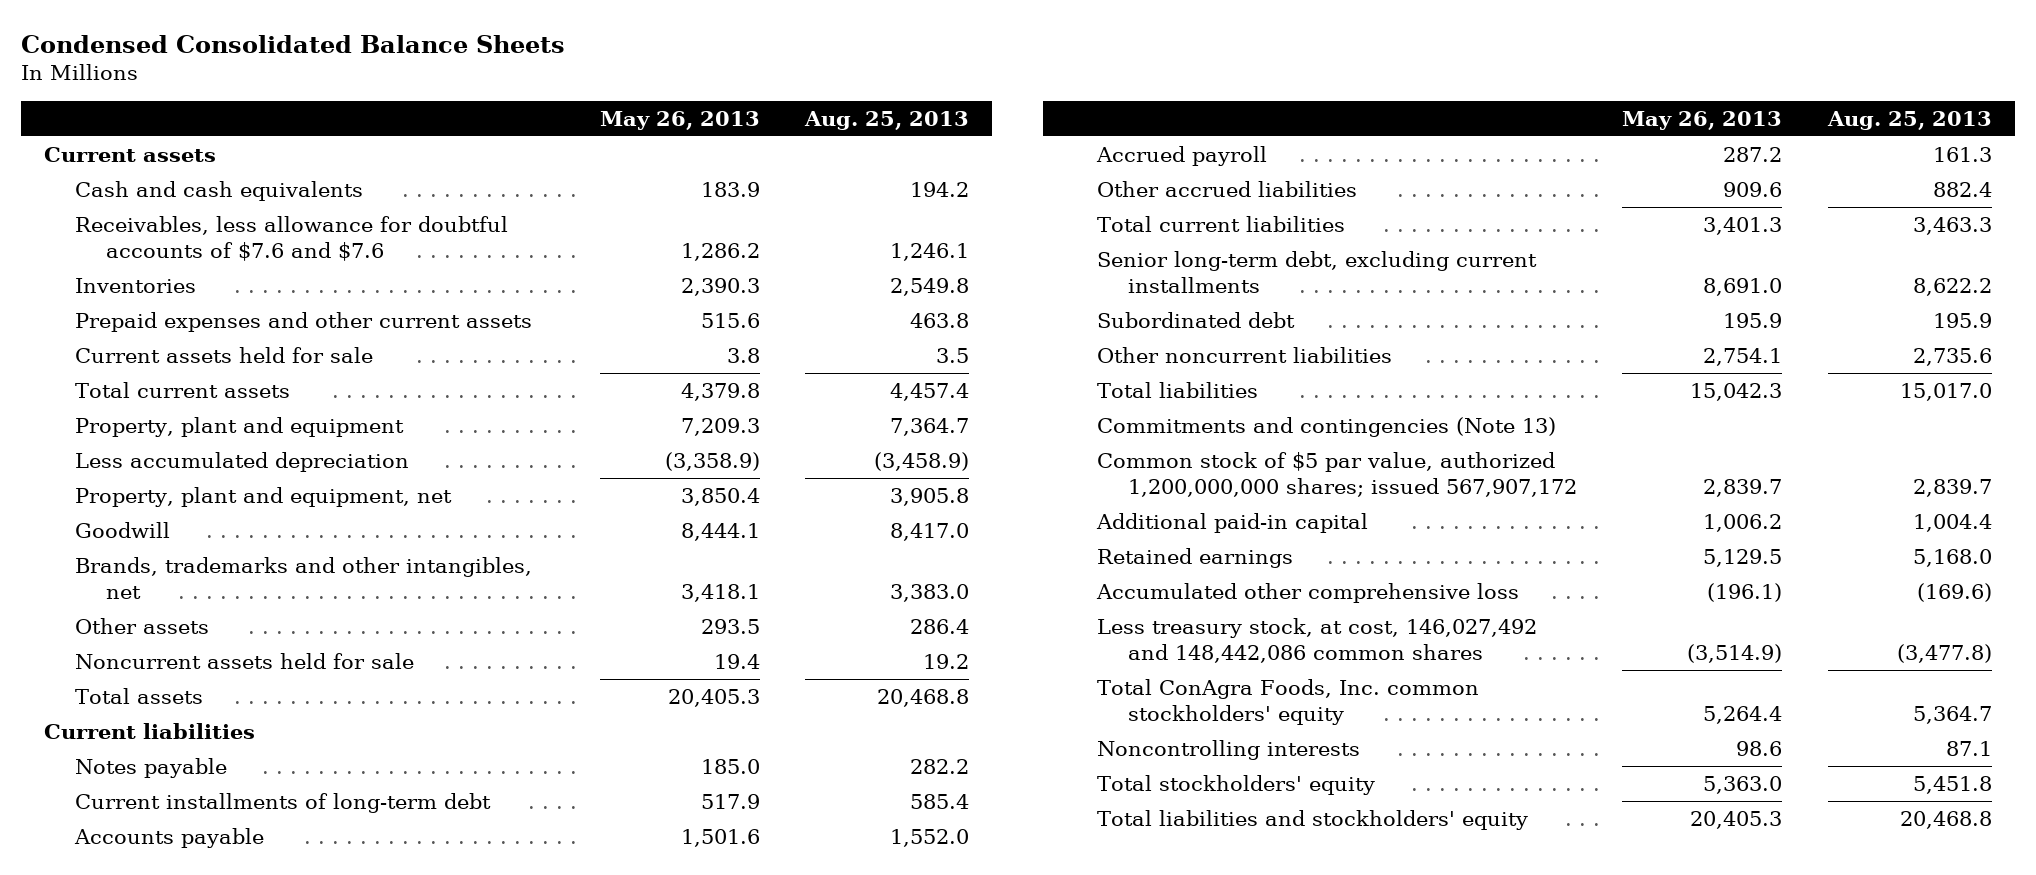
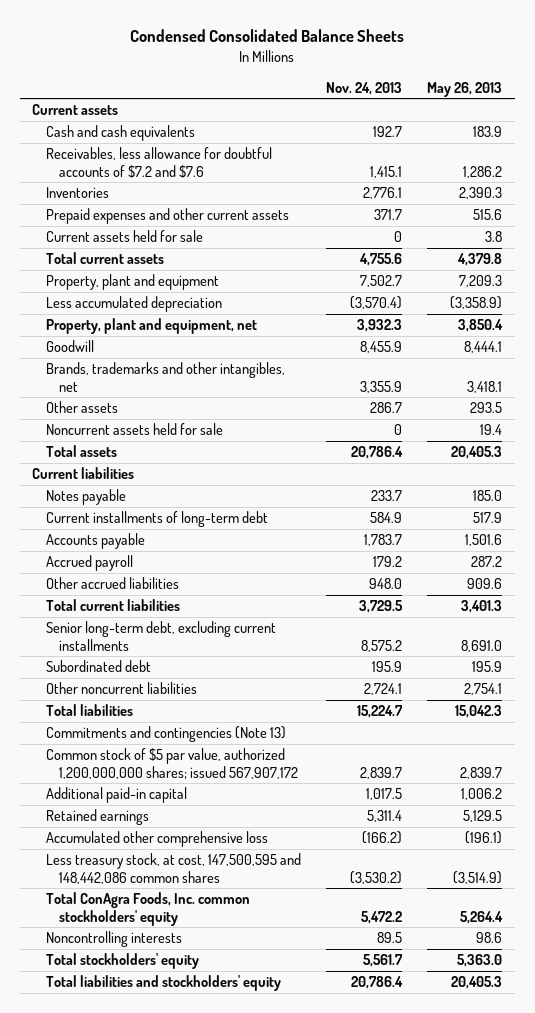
[804,110,970,130] Aug. 25, 2013 -> none
none -> [326,81,403,95] Nov. 24, 2013
[74,215,508,262] Receivables, less allowance for doubtful accounts of $7.6 and $7.6 -> [45,147,272,178] Receivables, less allowance for doubtful accounts of $7.2 and $7.6
[1097,617,1538,664] Less treasury stock, at cost, 146,027,492 and 148,442,086 common shares -> [45,853,301,884] Less treasury stock, at cost, 147,500,595 and 148,442,086 common shares

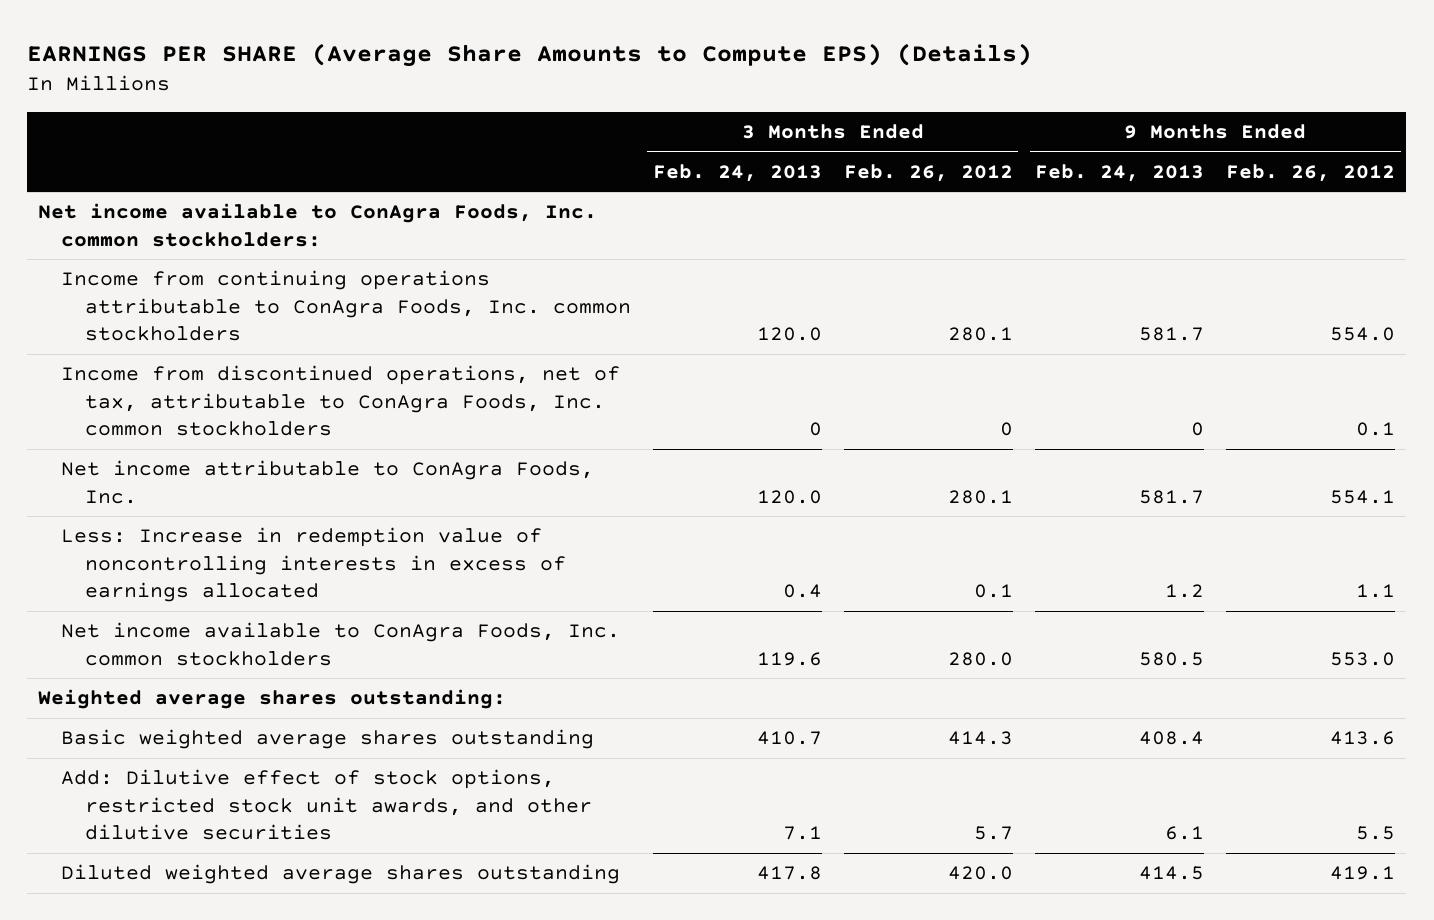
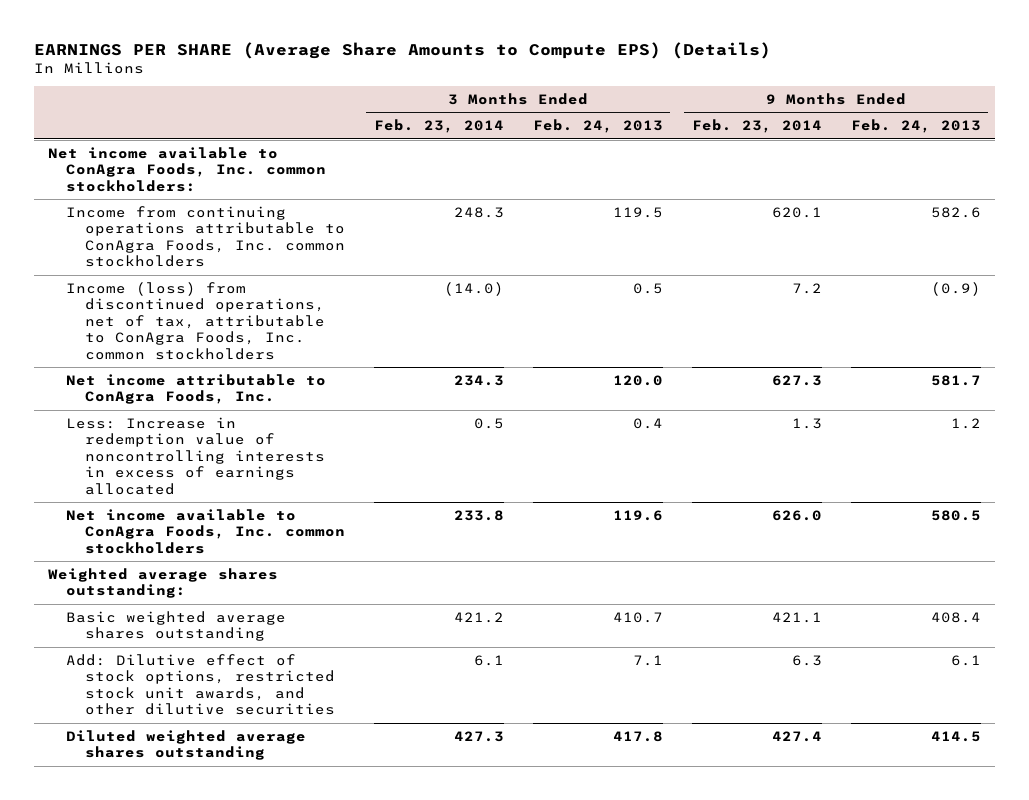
[843,163,1013,182] Feb. 26, 2012 -> none
[1226,163,1396,182] Feb. 26, 2012 -> none
none -> [373,119,504,134] Feb. 23, 2014
none -> [691,119,822,134] Feb. 23, 2014
[756,327,822,342] 120.0 -> [612,206,663,218] 119.5
[1139,327,1205,342] 581.7 -> [930,206,981,218] 582.6
[61,365,621,437] Income from discontinued operations, net of tax, attributable to ConAgra Foods, Inc. common stockholders -> [66,281,325,360] Income (loss) from discontinued operations, net of tax, attributable to ConAgra Foods, Inc. common stockholders
[808,422,822,437] 0 -> [632,282,663,294] 0.5
[1191,422,1205,437] 0 -> [930,281,981,296] (0.9)

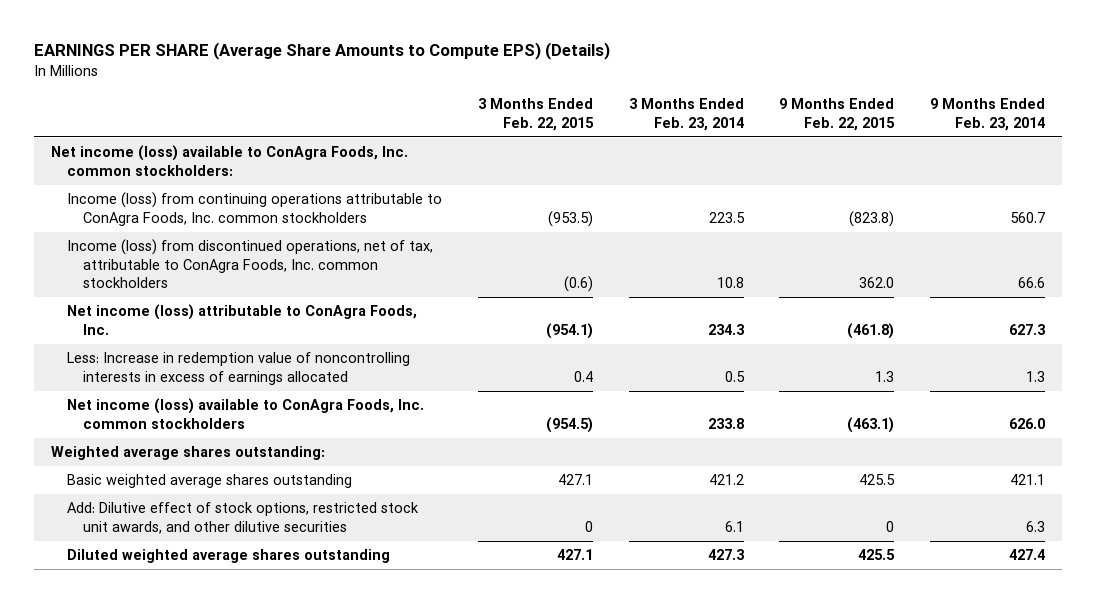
[532,119,663,134] Feb. 24, 2013 -> none
[850,119,981,134] Feb. 24, 2013 -> none
none -> [477,98,594,131] 3 Months Ended Feb. 22, 2015
none -> [779,98,896,131] 9 Months Ended Feb. 22, 2015
[48,146,327,192] Net income available to ConAgra Foods, Inc. common stockholders: -> [51,145,409,176] Net income (loss) available to ConAgra Foods, Inc. common stockholders:
[66,205,345,268] Income from continuing operations attributable to ConAgra Foods, Inc. common stockholders -> [67,192,443,226] Income (loss) from continuing operations attributable to ConAgra Foods, Inc. common stockholders
[453,206,504,218] 248.3 -> [708,211,745,223] 223.5
[771,206,822,218] 620.1 -> [1009,211,1045,223] 560.7
[443,281,504,296] (14.0) -> [716,277,744,289] 10.8
[791,282,822,294] 7.2 -> [1017,277,1045,289] 66.6
[66,373,327,405] Net income attributable to ConAgra Foods, Inc. -> [67,304,418,335] Net income (loss) attributable to ConAgra Foods, Inc.
[66,508,345,554] Net income available to ConAgra Foods, Inc. common stockholders -> [67,398,425,429] Net income (loss) available to ConAgra Foods, Inc. common stockholders

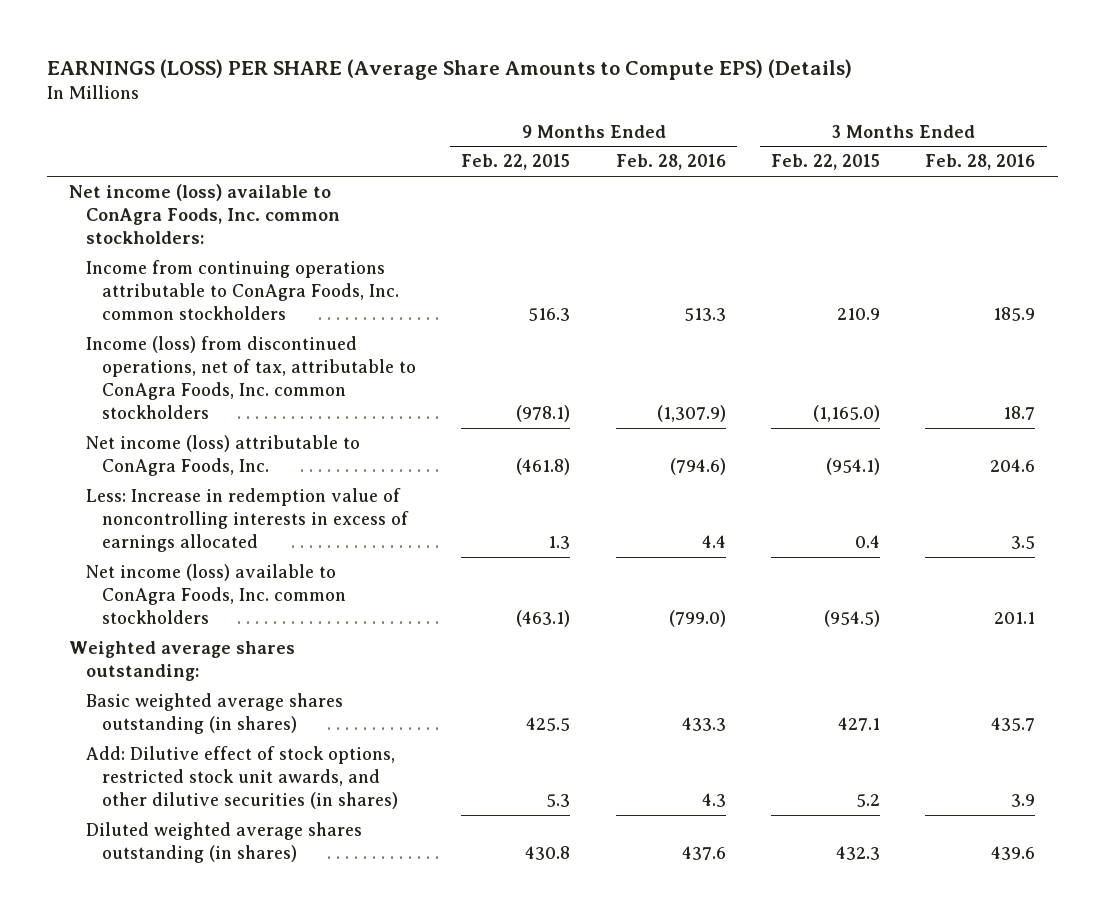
[33,42,610,61] EARNINGS PER SHARE (Average Share Amounts to Compute EPS) (Details) -> [46,58,852,80] EARNINGS (LOSS) PER SHARE (Average Share Amounts to Compute EPS) (Details)
[628,98,744,131] 3 Months Ended Feb. 23, 2014 -> none
[929,98,1045,131] 9 Months Ended Feb. 23, 2014 -> none
none -> [615,154,726,171] Feb. 28, 2016
none -> [925,154,1036,171] Feb. 28, 2016
[67,192,443,226] Income (loss) from continuing operations attributable to ConAgra Foods, Inc. common stockholders -> [85,260,400,320] Income from continuing operations attributable to ConAgra Foods, Inc. common stockholders
[547,210,593,227] (953.5) -> [836,307,880,320] 210.9
[849,210,895,227] (823.8) -> [528,307,571,321] 516.3
[563,276,593,293] (0.6) -> [812,404,880,422] (1,165.0)
[859,277,895,289] 362.0 -> [516,404,571,422] (978.1)
[67,474,353,489] Basic weighted average shares outstanding -> [85,693,343,734] Basic weighted average shares outstanding (in shares)
[67,502,420,534] Add: Dilutive effect of stock options, restricted stock unit awards, and other dilutive securities -> [85,746,399,809] Add: Dilutive effect of stock options, restricted stock unit awards, and other dilutive securities (in shares)
[584,520,593,532] 0 -> [855,793,880,807] 5.2
[886,520,895,532] 0 -> [546,793,571,807] 5.3
[67,549,391,564] Diluted weighted average shares outstanding -> [85,822,362,863] Diluted weighted average shares outstanding (in shares)
[556,549,593,561] 427.1 -> [835,845,880,860] 432.3
[858,549,896,561] 425.5 -> [525,845,571,860] 430.8

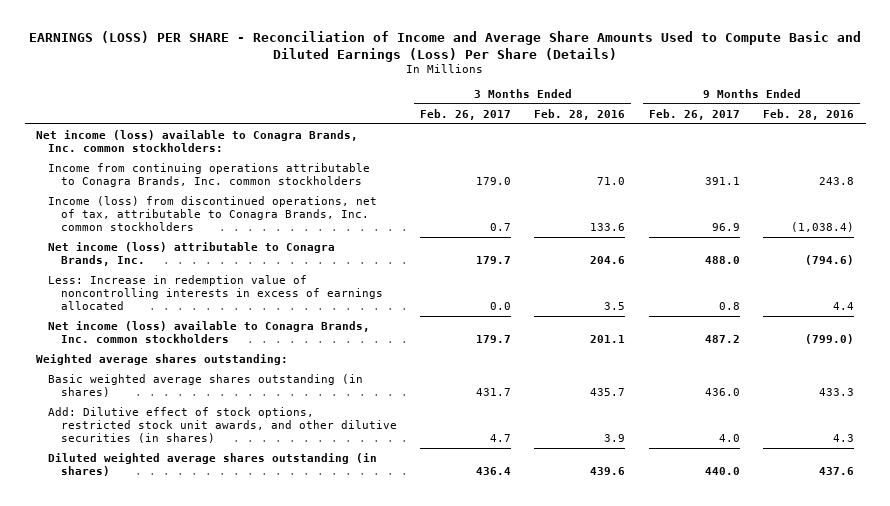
[46,58,852,80] EARNINGS (LOSS) PER SHARE (Average Share Amounts to Compute EPS) (Details) -> [29,30,862,62] EARNINGS (LOSS) PER SHARE - Reconciliation of Income and Average Share Amounts Used to Compute Basic and Diluted Earnings (Loss) Per Share (Details)
[461,154,571,171] Feb. 22, 2015 -> none
[770,154,880,171] Feb. 22, 2015 -> none
none -> [420,108,512,120] Feb. 26, 2017
none -> [648,108,740,120] Feb. 26, 2017
[69,184,340,244] Net income (loss) available to ConAgra Foods, Inc. common stockholders: -> [36,129,359,152] Net income (loss) available to Conagra Brands, Inc. common stockholders:
[85,260,400,320] Income from continuing operations attributable to ConAgra Foods, Inc. common stockholders -> [48,162,371,187] Income from continuing operations attributable to Conagra Brands, Inc. common stockholders
[683,307,726,321] 513.3 -> [819,176,855,185] 243.8
[993,306,1036,321] 185.9 -> [597,176,626,185] 71.0
[85,336,417,419] Income (loss) from discontinued operations, net of tax, attributable to ConAgra Foods, Inc. common stockholders -> [48,195,378,232] Income (loss) from discontinued operations, net of tax, attributable to Conagra Brands, Inc. common stockholders
[656,404,726,422] (1,307.9) -> [791,222,855,233] (1,038.4)
[1003,405,1036,420] 18.7 -> [590,223,626,232] 133.6
[85,435,360,476] Net income (loss) attributable to ConAgra Foods, Inc. -> [48,241,336,266] Net income (loss) attributable to Conagra Brands, Inc.
[85,564,347,624] Net income (loss) available to ConAgra Foods, Inc. common stockholders -> [48,320,371,343] Net income (loss) available to Conagra Brands, Inc. common stockholders

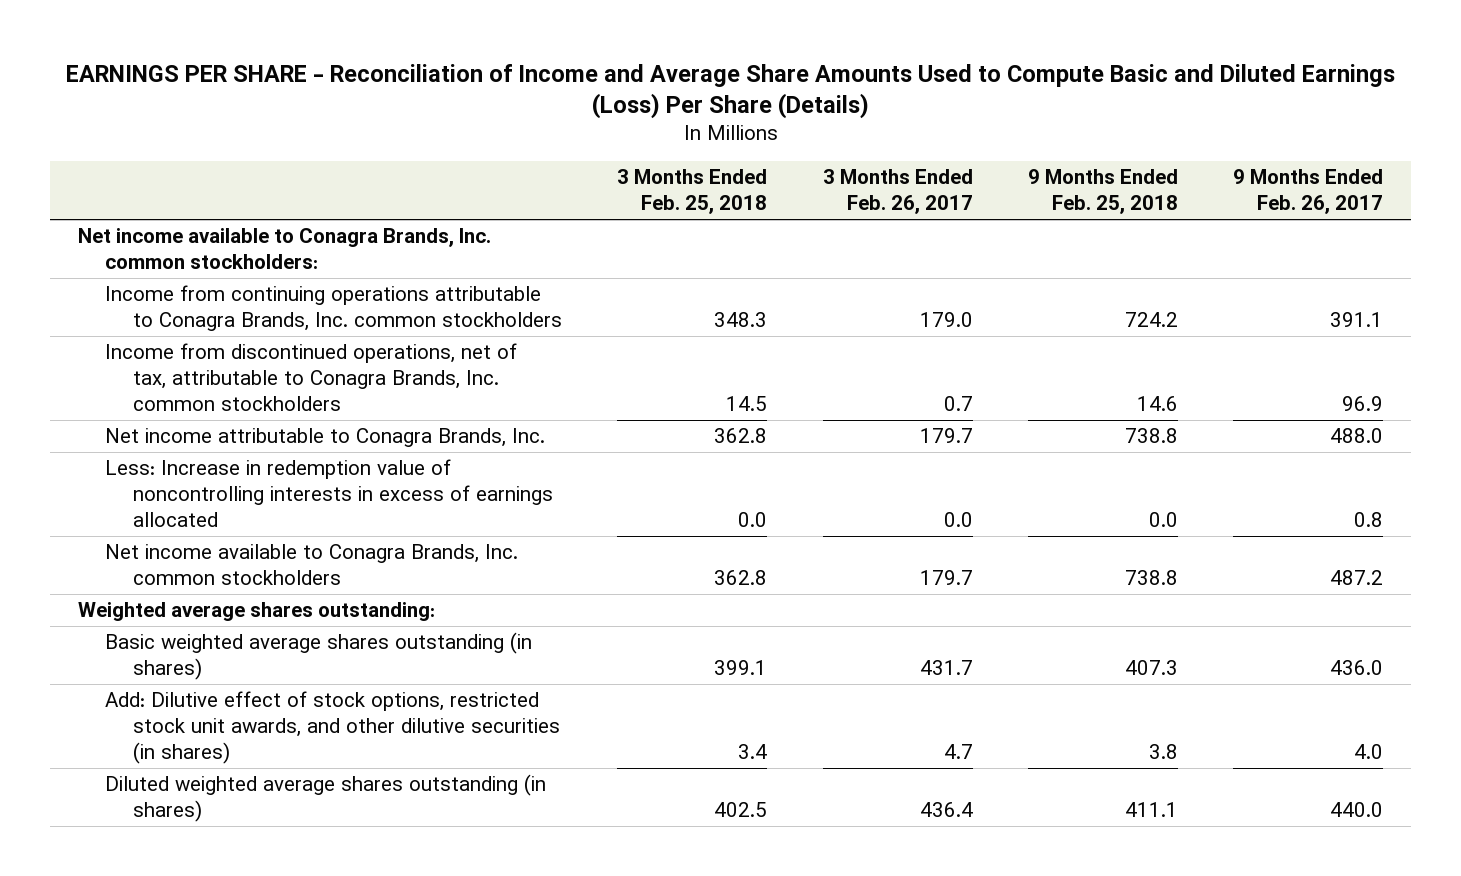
[29,30,862,62] EARNINGS (LOSS) PER SHARE - Reconciliation of Income and Average Share Amounts Used to Compute Basic and Diluted Earnings (Loss) Per Share (Details) -> [65,63,1395,120] EARNINGS PER SHARE - Reconciliation of Income and Average Share Amounts Used to Compute Basic and Diluted Earnings (Loss) Per Share (Details)
[534,108,626,120] Feb. 28, 2016 -> none
[763,108,855,120] Feb. 28, 2016 -> none
none -> [617,169,768,215] 3 Months Ended Feb. 25, 2018
none -> [1028,169,1179,215] 9 Months Ended Feb. 25, 2018
[36,129,359,152] Net income (loss) available to Conagra Brands, Inc. common stockholders: -> [77,228,491,270] Net income available to Conagra Brands, Inc. common stockholders:
[48,195,378,232] Income (loss) from discontinued operations, net of tax, attributable to Conagra Brands, Inc. common stockholders -> [105,343,518,412] Income from discontinued operations, net of tax, attributable to Conagra Brands, Inc. common stockholders
[48,241,336,266] Net income (loss) attributable to Conagra Brands, Inc. -> [105,428,546,448] Net income attributable to Conagra Brands, Inc.
[48,320,371,343] Net income (loss) available to Conagra Brands, Inc. common stockholders -> [105,544,519,586] Net income available to Conagra Brands, Inc. common stockholders

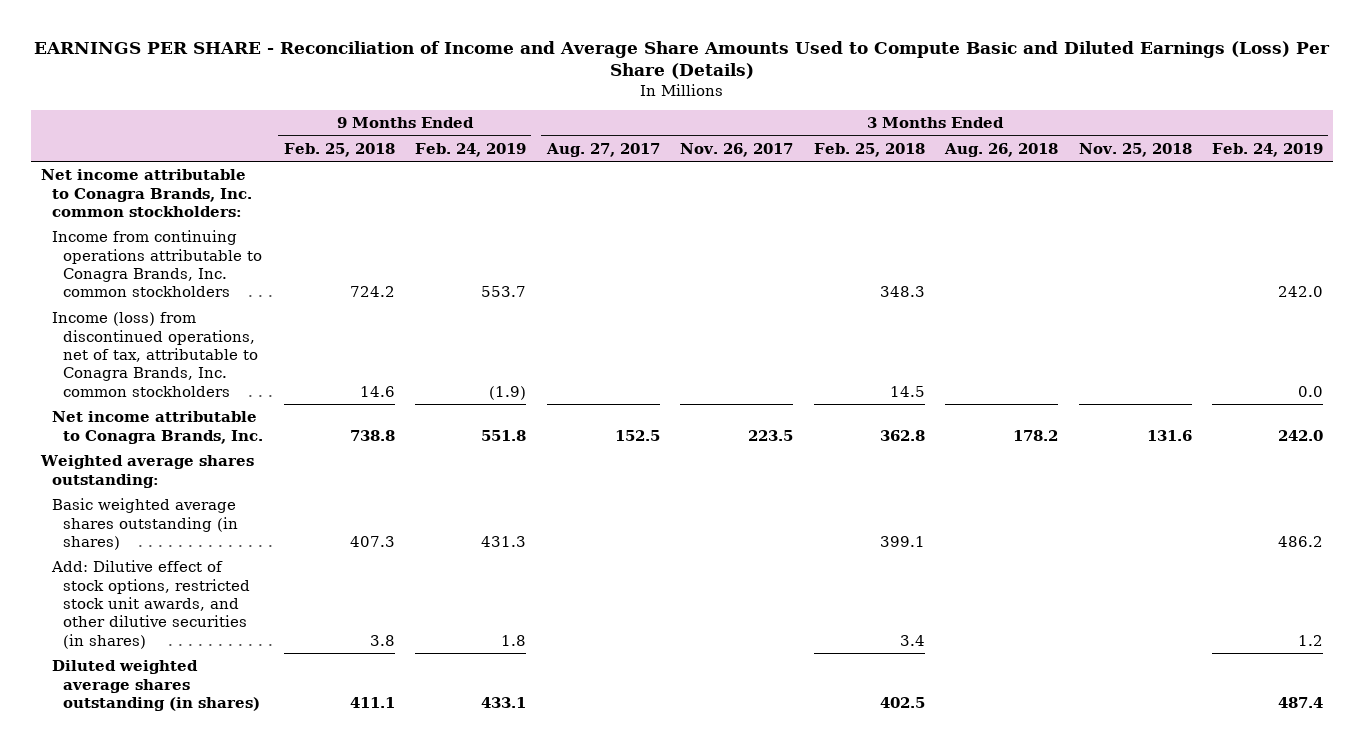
[822,169,973,215] 3 Months Ended Feb. 26, 2017 -> none
[1233,169,1384,215] 9 Months Ended Feb. 26, 2017 -> none
none -> [415,142,527,157] Feb. 24, 2019
none -> [545,142,660,157] Aug. 27, 2017
none -> [680,142,794,157] Nov. 26, 2017
none -> [944,142,1059,157] Aug. 26, 2018
none -> [1078,142,1192,157] Nov. 25, 2018
none -> [1212,142,1324,157] Feb. 24, 2019
[77,228,491,270] Net income available to Conagra Brands, Inc. common stockholders: -> [41,169,253,217] Net income attributable to Conagra Brands, Inc. common stockholders:
[105,343,518,412] Income from discontinued operations, net of tax, attributable to Conagra Brands, Inc. common stockholders -> [52,312,259,397] Income (loss) from discontinued operations, net of tax, attributable to Conagra Brands, Inc. common stockholders
[105,459,553,528] Less: Increase in redemption value of noncontrolling interests in excess of earnings allocated -> none
[105,544,519,586] Net income available to Conagra Brands, Inc. common stockholders -> none

